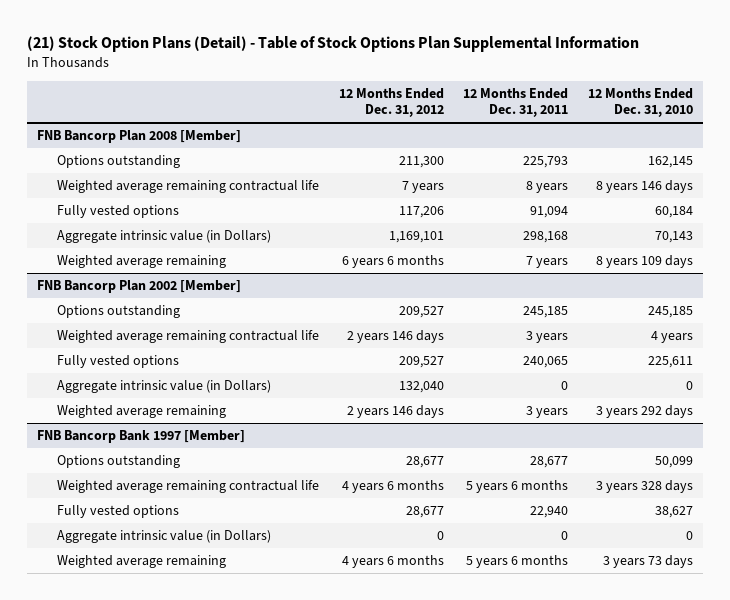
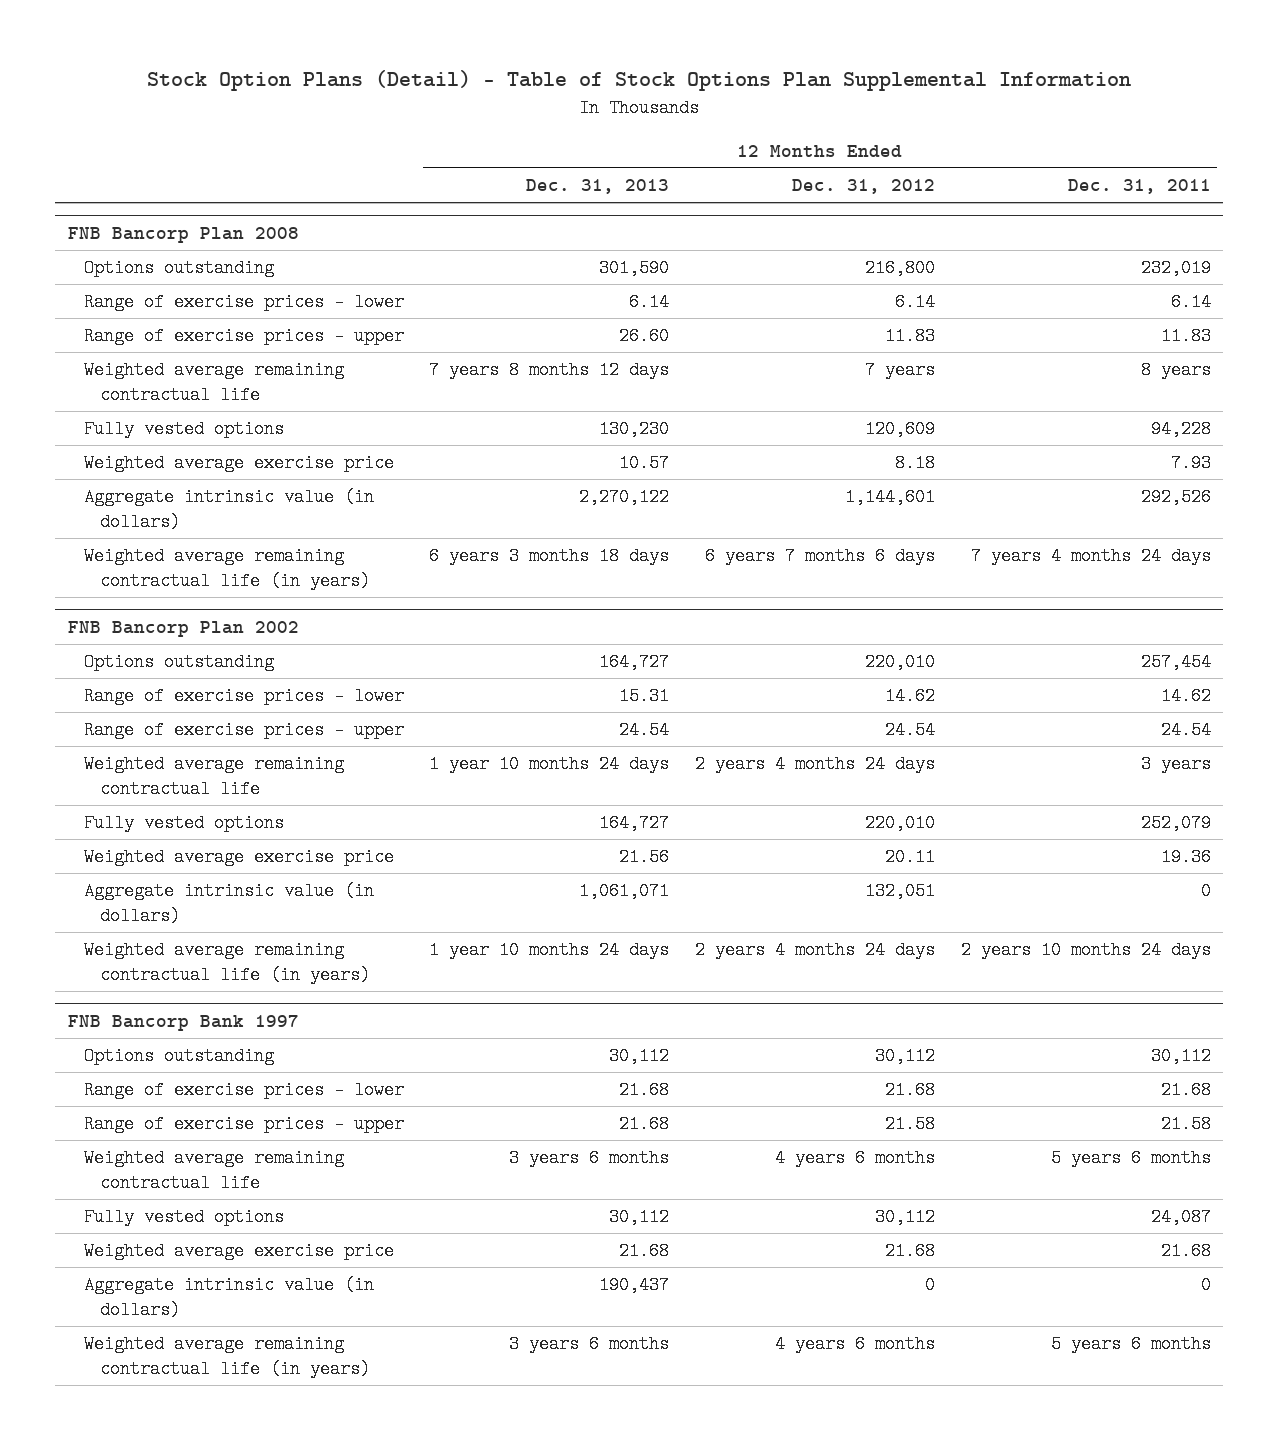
[26,36,639,53] (21) Stock Option Plans (Detail) - Table of Stock Options Plan Supplemental Information -> [147,70,1132,92] Stock Option Plans (Detail) - Table of Stock Options Plan Supplemental Information
[587,87,693,118] 12 Months Ended Dec. 31, 2010 -> none
none -> [526,179,670,195] Dec. 31, 2013
[36,130,241,144] FNB Bancorp Plan 2008 [Member] -> [68,226,300,243] FNB Bancorp Plan 2008
[398,156,444,169] 211,300 -> [865,259,936,278] 216,800
[523,156,569,169] 225,793 -> [1140,259,1211,278] 232,019
none -> [83,293,404,312] Range of exercise prices - lower
none -> [83,327,404,346] Range of exercise prices - upper
[398,206,444,219] 117,206 -> [865,420,936,439] 120,609
[530,206,569,219] 91,094 -> [1150,420,1211,439] 94,228
none -> [83,454,394,473] Weighted average exercise price
[56,230,271,244] Aggregate intrinsic value (in Dollars) -> [83,488,374,532] Aggregate intrinsic value (in dollars)
[388,231,444,244] 1,169,101 -> [845,488,936,507] 1,144,601
[523,231,569,244] 298,168 -> [1140,488,1211,507] 292,526
[56,255,226,269] Weighted average remaining -> [83,547,370,591] Weighted average remaining contractual life (in years)
[341,255,444,269] 6 years 6 months -> [705,547,936,566] 6 years 7 months 6 days
[526,256,569,269] 7 years -> [970,547,1211,566] 7 years 4 months 24 days
[36,280,241,294] FNB Bancorp Plan 2002 [Member] -> [68,620,300,637] FNB Bancorp Plan 2002
[398,306,444,319] 209,527 -> [865,653,936,672] 220,010
[523,306,569,319] 245,185 -> [1140,653,1211,672] 257,454
none -> [83,687,404,706] Range of exercise prices - lower
none -> [83,721,404,740] Range of exercise prices - upper
[346,330,444,344] 2 years 146 days -> [695,755,936,774] 2 years 4 months 24 days
[398,356,444,369] 209,527 -> [865,814,936,833] 220,010
[523,356,569,369] 240,065 -> [1140,814,1211,833] 252,079
none -> [83,848,394,867] Weighted average exercise price
[56,380,271,394] Aggregate intrinsic value (in Dollars) -> [83,882,374,926] Aggregate intrinsic value (in dollars)
[398,381,444,394] 132,040 -> [865,882,936,901] 132,051
[56,405,226,419] Weighted average remaining -> [83,941,370,985] Weighted average remaining contractual life (in years)
[346,405,444,419] 2 years 146 days -> [695,941,936,960] 2 years 4 months 24 days
[526,406,569,419] 3 years -> [960,941,1211,960] 2 years 10 months 24 days
[36,430,245,444] FNB Bancorp Bank 1997 [Member] -> [68,1014,300,1031] FNB Bancorp Bank 1997
[405,456,444,469] 28,677 -> [875,1047,936,1066] 30,112
[530,456,569,469] 28,677 -> [1150,1047,1211,1066] 30,112
none -> [83,1081,404,1100] Range of exercise prices - lower
none -> [83,1115,404,1134] Range of exercise prices - upper
[405,506,444,519] 28,677 -> [875,1208,936,1227] 30,112
[530,506,569,519] 22,940 -> [1150,1208,1211,1227] 24,087
none -> [83,1242,394,1261] Weighted average exercise price
[56,530,271,544] Aggregate intrinsic value (in Dollars) -> [83,1276,374,1320] Aggregate intrinsic value (in dollars)
[56,555,226,569] Weighted average remaining -> [83,1335,370,1379] Weighted average remaining contractual life (in years)

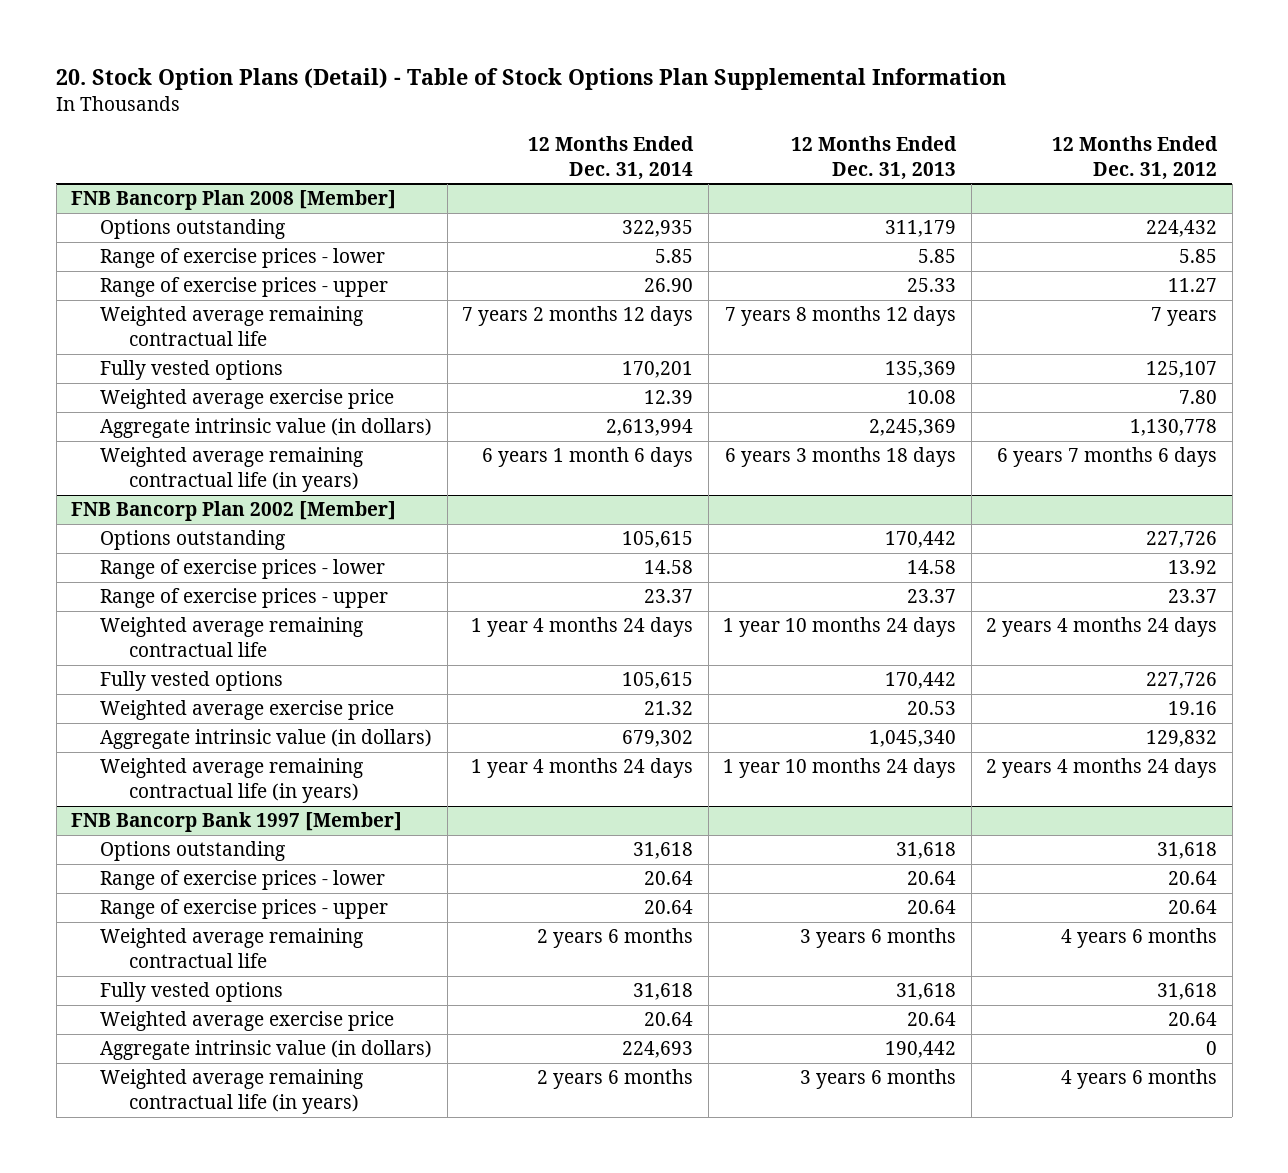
[147,70,1132,92] Stock Option Plans (Detail) - Table of Stock Options Plan Supplemental Information -> [56,68,1007,91] 20. Stock Option Plans (Detail) - Table of Stock Options Plan Supplemental Information
[1067,179,1211,195] Dec. 31, 2011 -> none
none -> [528,136,695,180] 12 Months Ended Dec. 31, 2014
[68,226,300,243] FNB Bancorp Plan 2008 -> [71,190,397,211] FNB Bancorp Plan 2008 [Member]
[599,259,670,278] 301,590 -> [885,220,957,238] 311,179
[865,259,936,278] 216,800 -> [1146,220,1218,238] 224,432
[629,293,670,312] 6.14 -> [918,249,957,264] 5.85
[895,293,936,312] 6.14 -> [1179,249,1218,264] 5.85
[619,327,670,346] 26.60 -> [907,278,957,293] 25.33
[885,327,936,346] 11.83 -> [1168,278,1218,293] 11.27
[599,420,670,439] 130,230 -> [885,361,957,379] 135,369
[865,420,936,439] 120,609 -> [1146,361,1218,379] 125,107
[619,454,670,473] 10.57 -> [907,390,957,405] 10.08
[895,454,936,473] 8.18 -> [1179,390,1218,405] 7.80
[579,488,670,507] 2,270,122 -> [869,419,957,437] 2,245,369
[845,488,936,507] 1,144,601 -> [1130,419,1218,437] 1,130,778
[68,620,300,637] FNB Bancorp Plan 2002 -> [71,501,397,522] FNB Bancorp Plan 2002 [Member]
[599,653,670,672] 164,727 -> [885,531,957,549] 170,442
[865,653,936,672] 220,010 -> [1146,531,1218,549] 227,726
[619,687,670,706] 15.31 -> [907,560,957,575] 14.58
[885,687,936,706] 14.62 -> [1168,560,1218,575] 13.92
[619,721,670,740] 24.54 -> [907,589,957,604] 23.37
[885,721,936,740] 24.54 -> [1168,589,1218,604] 23.37
[599,814,670,833] 164,727 -> [885,672,957,690] 170,442
[865,814,936,833] 220,010 -> [1146,672,1218,690] 227,726
[619,848,670,867] 21.56 -> [907,701,957,716] 20.53
[885,848,936,867] 20.11 -> [1168,701,1218,716] 19.16
[579,882,670,901] 1,061,071 -> [869,730,957,748] 1,045,340
[865,882,936,901] 132,051 -> [1146,730,1218,748] 129,832
[68,1014,300,1031] FNB Bancorp Bank 1997 -> [71,812,403,833] FNB Bancorp Bank 1997 [Member]
[609,1047,670,1066] 30,112 -> [896,842,957,860] 31,618
[875,1047,936,1066] 30,112 -> [1157,842,1218,860] 31,618
[619,1081,670,1100] 21.68 -> [907,871,957,886] 20.64
[885,1081,936,1100] 21.68 -> [1168,871,1218,886] 20.64
[619,1115,670,1134] 21.68 -> [907,900,957,915] 20.64
[885,1115,936,1134] 21.58 -> [1168,900,1218,915] 20.64
[609,1208,670,1227] 30,112 -> [896,983,957,1001] 31,618
[875,1208,936,1227] 30,112 -> [1157,983,1218,1001] 31,618
[619,1242,670,1261] 21.68 -> [907,1012,957,1027] 20.64
[885,1242,936,1261] 21.68 -> [1168,1012,1218,1027] 20.64
[599,1276,670,1295] 190,437 -> [885,1041,957,1059] 190,442

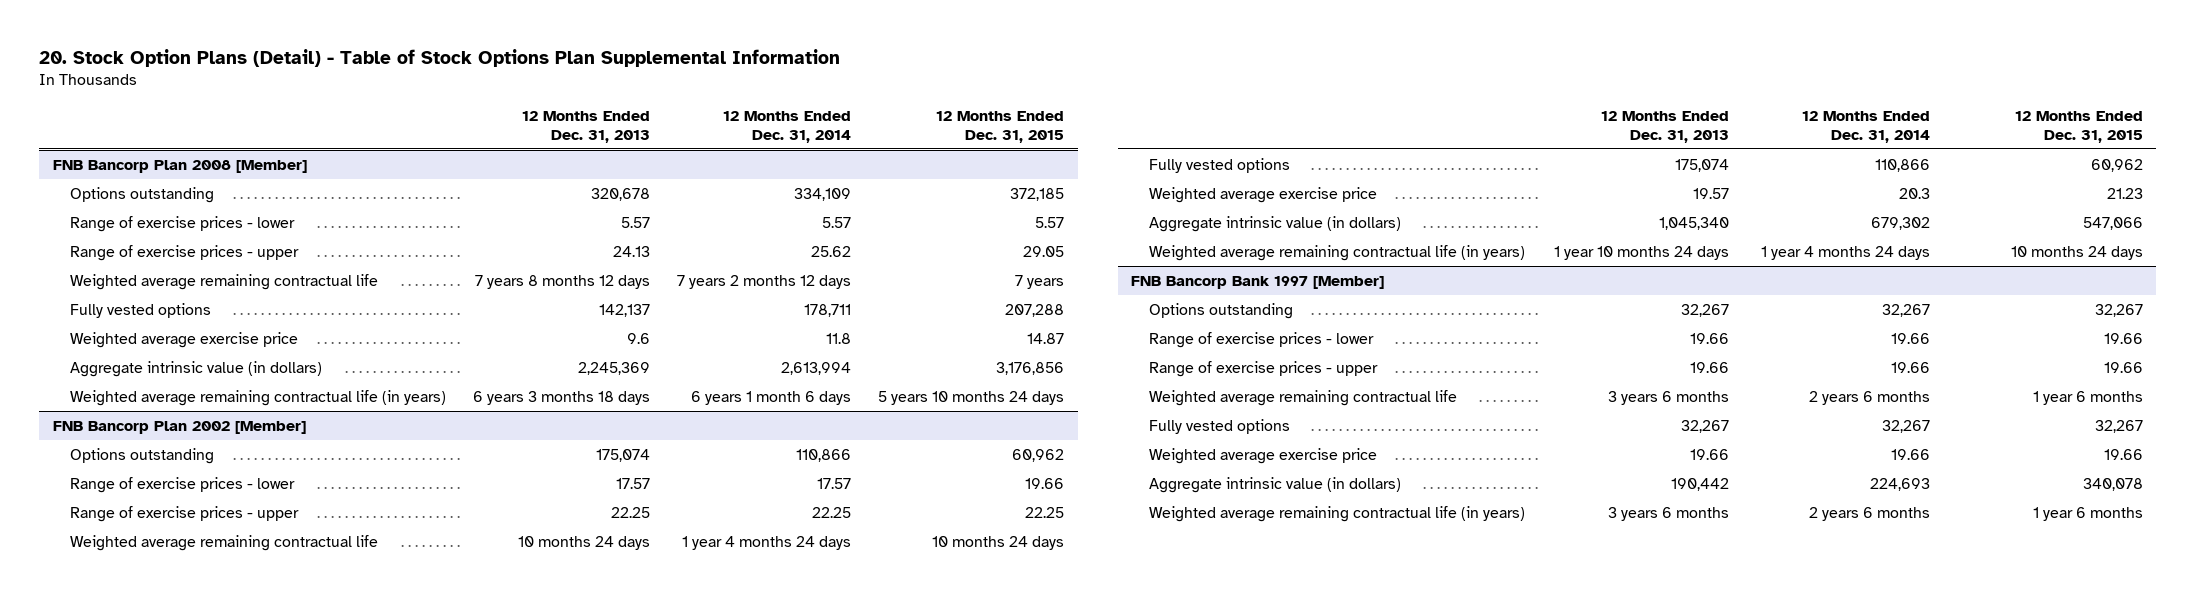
[1052,136,1219,180] 12 Months Ended Dec. 31, 2012 -> none
none -> [936,111,1065,143] 12 Months Ended Dec. 31, 2015
[622,220,694,238] 322,935 -> [794,187,852,201] 334,109
[885,220,957,238] 311,179 -> [591,187,651,201] 320,678
[655,249,694,264] 5.85 -> [822,216,852,228] 5.57
[918,249,957,264] 5.85 -> [621,216,651,228] 5.57
[644,278,694,293] 26.90 -> [811,245,852,257] 25.62
[907,278,957,293] 25.33 -> [613,245,651,257] 24.13
[622,361,694,379] 170,201 -> [804,303,852,317] 178,711
[885,361,957,379] 135,369 -> [599,303,651,317] 142,137
[644,390,694,405] 12.39 -> [826,332,852,344] 11.8
[907,390,957,405] 10.08 -> [627,332,651,344] 9.6
[622,531,694,549] 105,615 -> [796,448,852,462] 110,866
[885,531,957,549] 170,442 -> [596,448,651,462] 175,074
[644,560,694,575] 14.58 -> [817,477,852,489] 17.57
[907,560,957,575] 14.58 -> [616,477,651,489] 17.57
[644,589,694,604] 23.37 -> [812,506,852,518] 22.25
[907,589,957,604] 23.37 -> [611,506,651,518] 22.25
[723,617,957,638] 1 year 10 months 24 days -> [518,535,651,550] 10 months 24 days
[622,672,694,690] 105,615 -> [1874,158,1930,172] 110,866
[885,672,957,690] 170,442 -> [1674,158,1729,172] 175,074
[644,701,694,716] 21.32 -> [1898,187,1930,199] 20.3
[907,701,957,716] 20.53 -> [1692,187,1729,199] 19.57
[633,842,694,860] 31,618 -> [1881,303,1930,317] 32,267
[896,842,957,860] 31,618 -> [1680,303,1729,317] 32,267
[644,871,694,886] 20.64 -> [1890,332,1930,344] 19.66
[907,871,957,886] 20.64 -> [1689,332,1729,344] 19.66
[644,900,694,915] 20.64 -> [1890,361,1930,373] 19.66
[907,900,957,915] 20.64 -> [1689,361,1729,373] 19.66
[633,983,694,1001] 31,618 -> [1881,419,1930,433] 32,267
[896,983,957,1001] 31,618 -> [1680,419,1729,433] 32,267
[644,1012,694,1027] 20.64 -> [1890,448,1930,460] 19.66
[907,1012,957,1027] 20.64 -> [1689,448,1729,460] 19.66

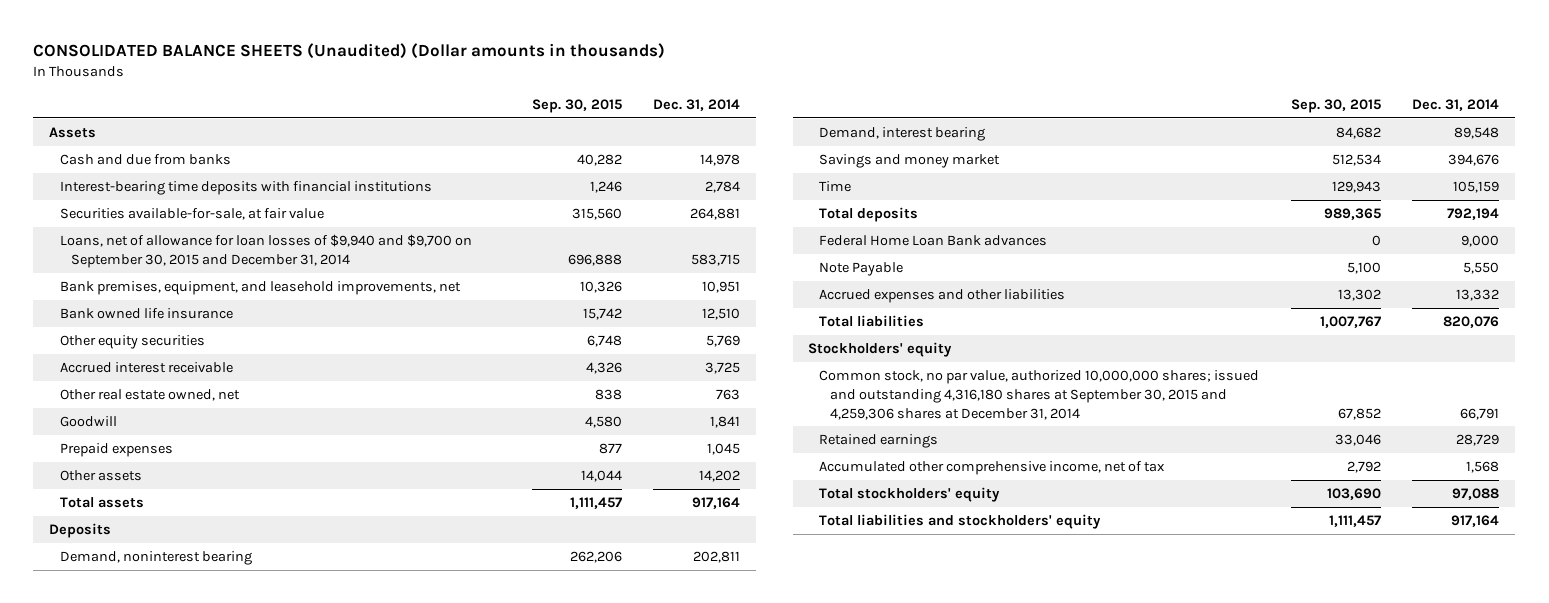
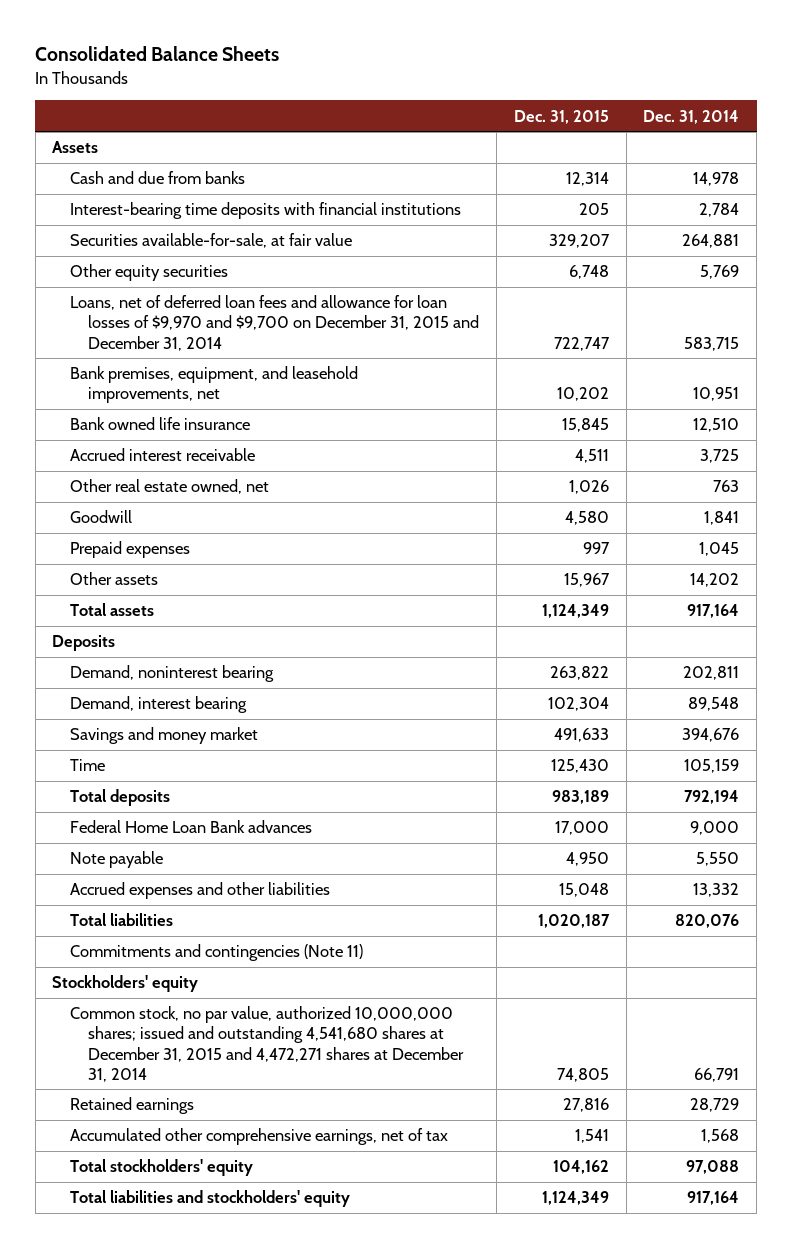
[33,43,666,60] CONSOLIDATED BALANCE SHEETS (Unaudited) (Dollar amounts in thousands) -> [35,46,280,62] Consolidated Balance Sheets
[531,98,622,113] Sep. 30, 2015 -> none
none -> [513,109,609,124] Dec. 31, 2015
[60,335,206,350] Other equity securities -> [70,264,229,282] Other equity securities
[60,234,473,268] Loans, net of allowance for loan losses of $9,940 and $9,700 on September 30, 2015 and December 31, 2014 -> [70,295,480,351] Loans, net of deferred loan fees and allowance for loan losses of $9,970 and $9,700 on December 31, 2015 and December 31, 2014
[819,262,904,277] Note Payable -> [70,851,164,869] Note payable
none -> [70,944,364,962] Commitments and contingencies (Note 11)
[819,370,1260,420] Common stock, no par value, authorized 10,000,000 shares; issued and outstanding 4,316,180 shares at September 30, 2015 and 4,259,306 shares at December 31, 2014 -> [70,1006,465,1082] Common stock, no par value, authorized 10,000,000 shares; issued and outstanding 4,541,680 shares at December 31, 2015 and 4,472,271 shares at December 31, 2014
[819,461,1166,476] Accumulated other comprehensive income, net of tax -> [70,1128,449,1146] Accumulated other comprehensive earnings, net of tax

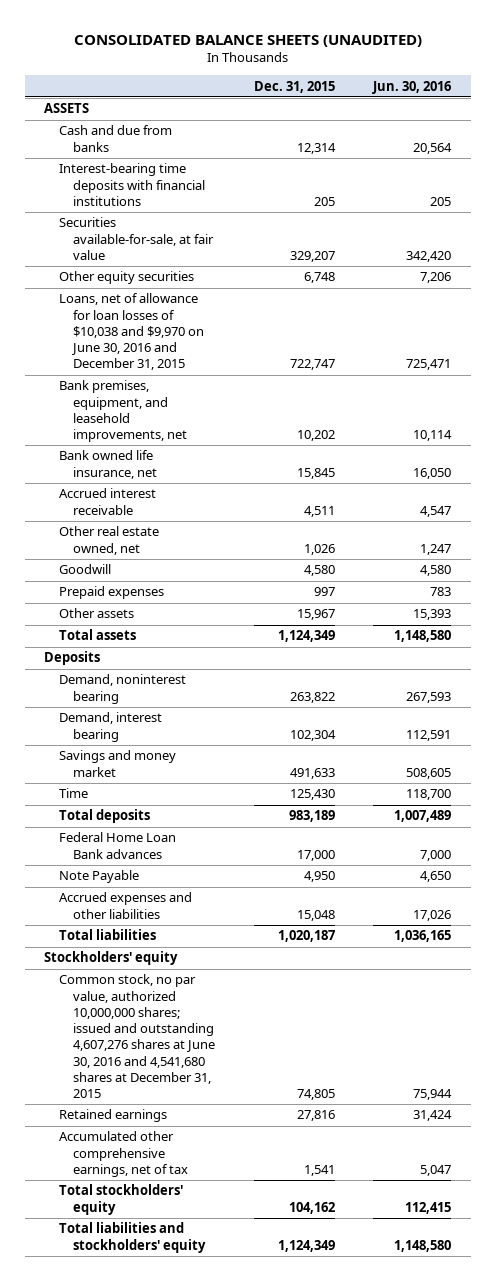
[35,46,280,62] Consolidated Balance Sheets -> [73,34,422,47] CONSOLIDATED BALANCE SHEETS (UNAUDITED)
[643,109,740,124] Dec. 31, 2014 -> none
none -> [372,80,452,94] Jun. 30, 2016
[52,141,99,154] Assets -> [43,103,89,114] ASSETS
[70,295,480,351] Loans, net of deferred loan fees and allowance for loan losses of $9,970 and $9,700 on December 31, 2015 and December 31, 2014 -> [58,293,205,371] Loans, net of allowance for loan losses of $10,038 and $9,970 on June 30, 2016 and December 31, 2015
[70,417,251,431] Bank owned life insurance -> [58,450,158,479] Bank owned life insurance, net
[70,851,164,869] Note payable -> [58,870,139,884] Note Payable
[70,944,364,962] Commitments and contingencies (Note 11) -> none
[70,1006,465,1082] Common stock, no par value, authorized 10,000,000 shares; issued and outstanding 4,541,680 shares at December 31, 2015 and 4,472,271 shares at December 31, 2014 -> [58,974,216,1098] Common stock, no par value, authorized 10,000,000 shares; issued and outstanding 4,607,276 shares at June 30, 2016 and 4,541,680 shares at December 31, 2015

